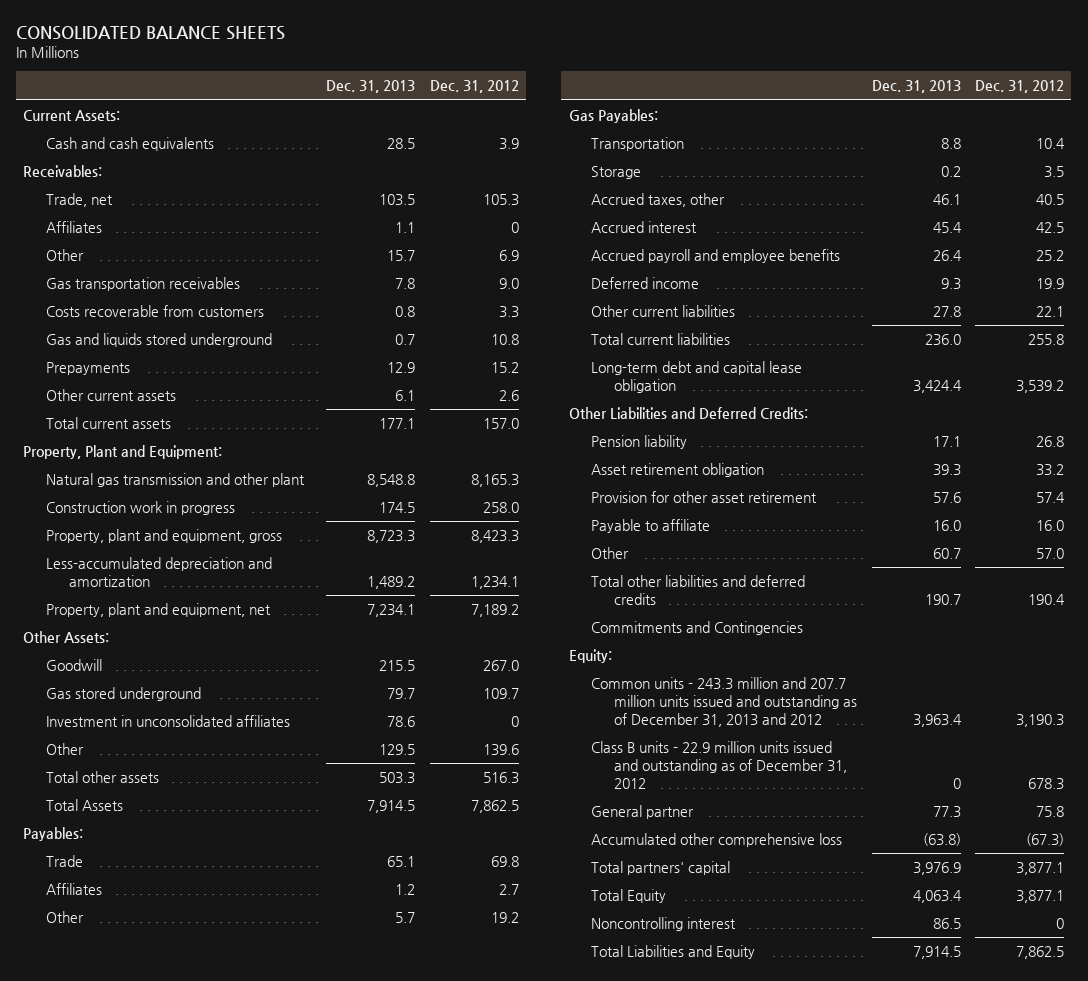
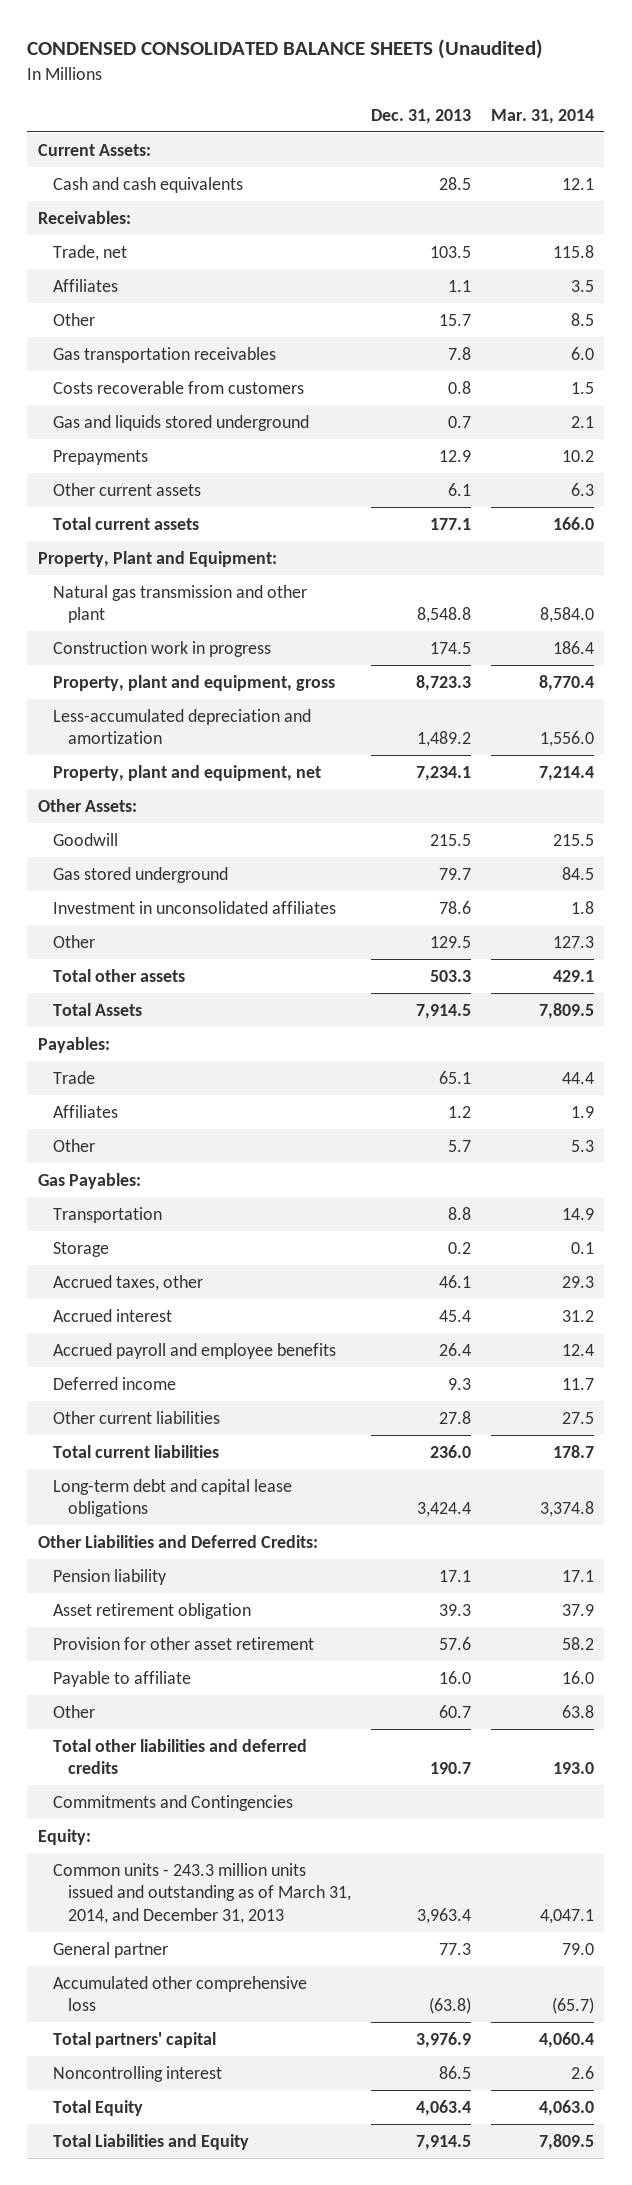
[16,26,286,41] CONSOLIDATED BALANCE SHEETS -> [27,39,544,60] CONDENSED CONSOLIDATED BALANCE SHEETS (Unaudited)
[429,80,519,94] Dec. 31, 2012 -> none
none -> [491,108,595,124] Mar. 31, 2014
[591,361,803,393] Long-term debt and capital lease obligation -> [52,1478,292,1518] Long-term debt and capital lease obligations
[591,741,847,789] Class B units - 22.9 million units issued and outstanding as of December 31, 2012 -> none
[591,677,857,727] Common units - 243.3 million and 207.7 million units issued and outstanding as of December 31, 2013 and 2012 -> [52,1862,351,1924] Common units - 243.3 million units issued and outstanding as of March 31, 2014, and December 31, 2013
[591,889,667,904] Total Equity -> [52,2099,143,2116] Total Equity

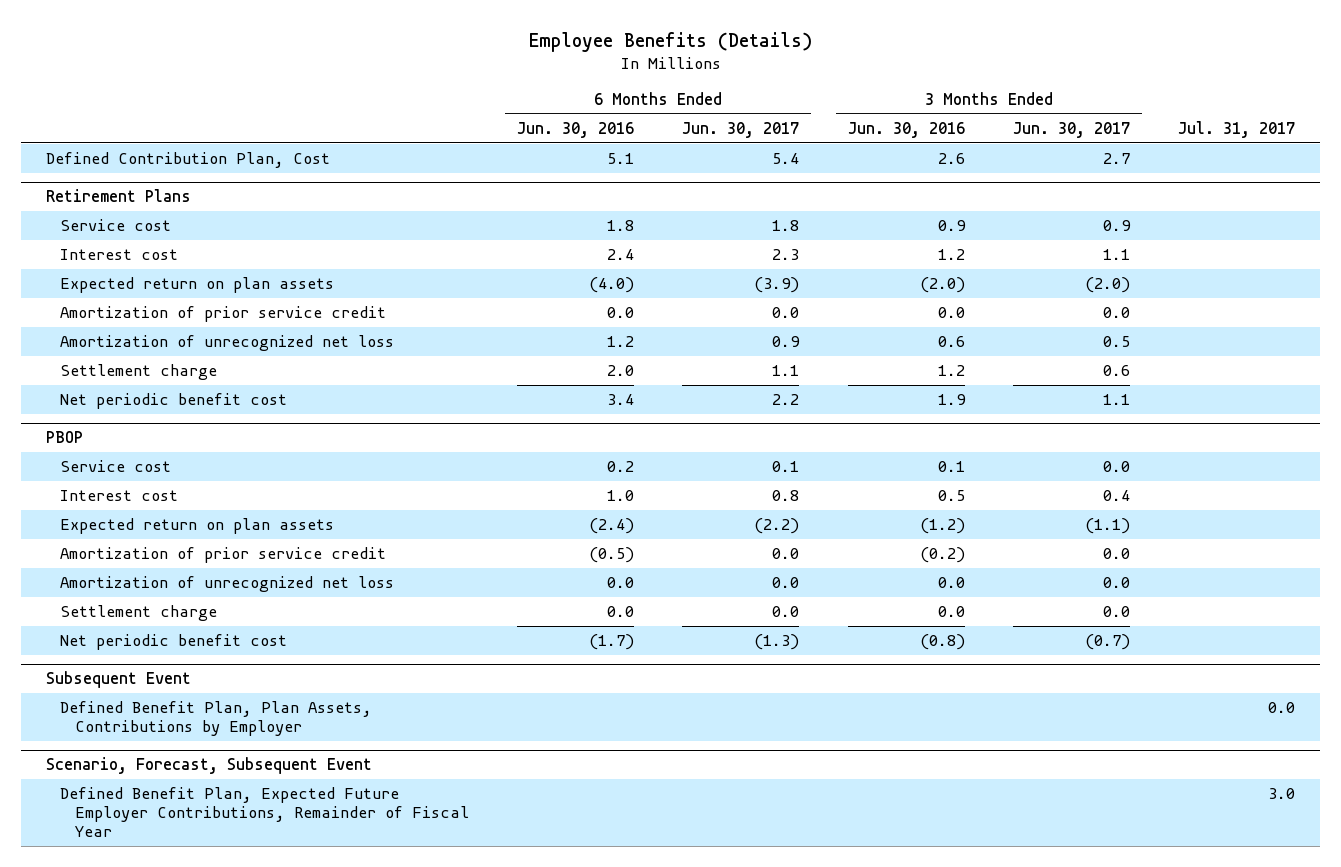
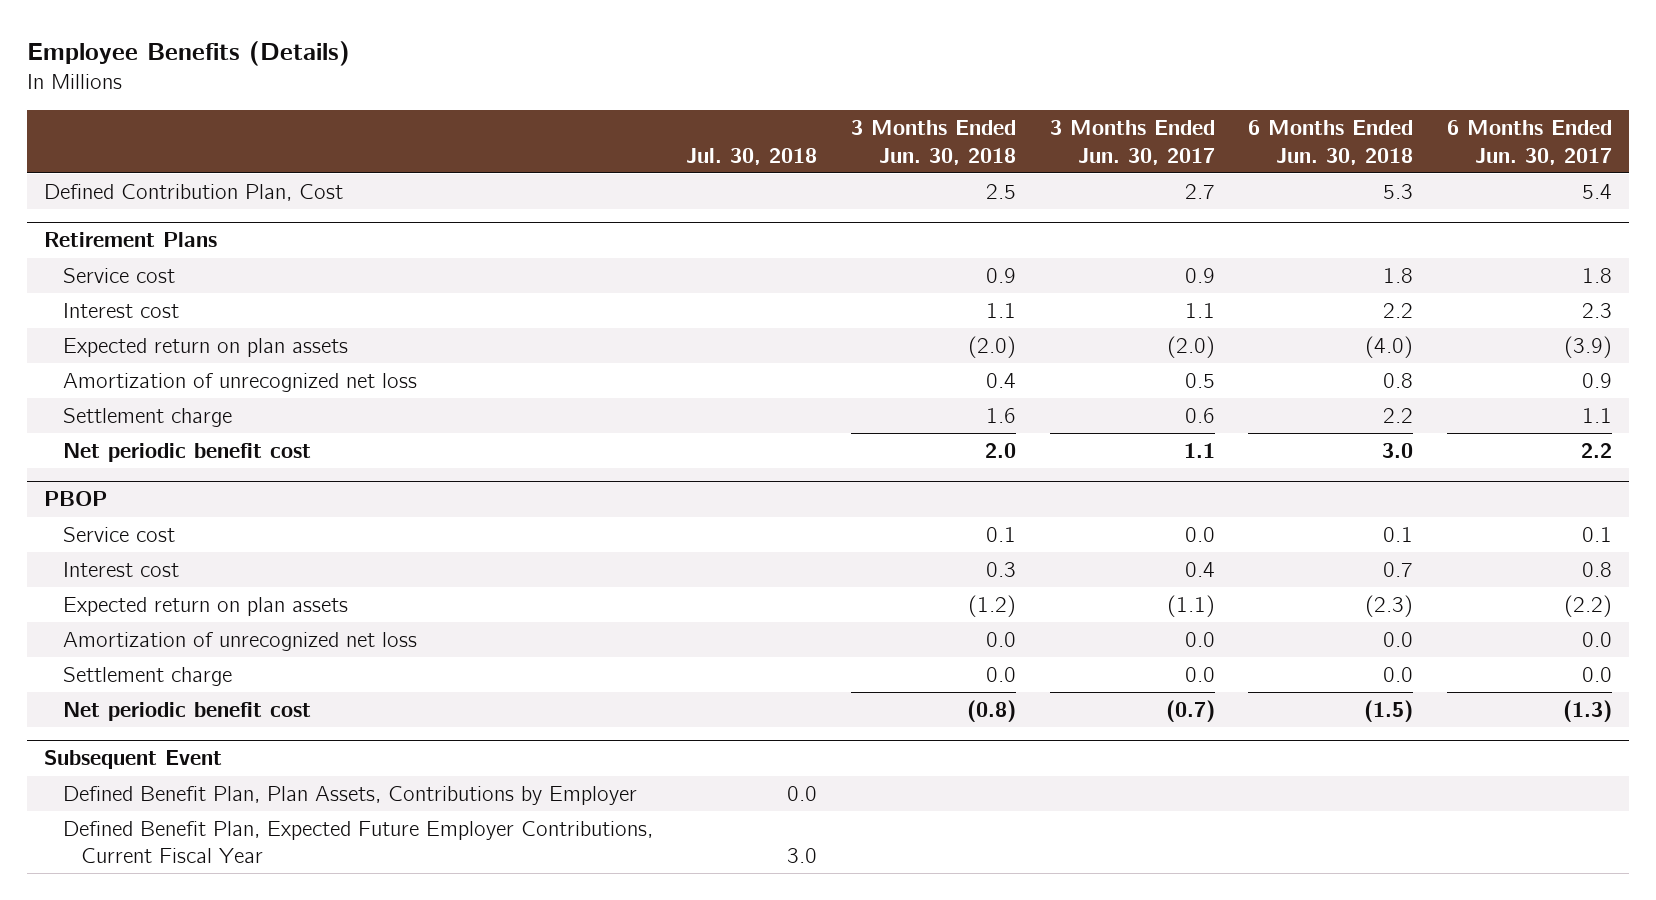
[516,121,634,138] Jun. 30, 2016 -> none
[847,121,965,138] Jun. 30, 2016 -> none
[1178,120,1296,138] Jul. 31, 2017 -> none
none -> [686,147,818,165] Jul. 30, 2018
none -> [851,120,1017,165] 3 Months Ended Jun. 30, 2018
none -> [1248,120,1414,165] 6 Months Ended Jun. 30, 2018
[60,305,387,322] Amortization of prior service credit -> none
[60,546,387,563] Amortization of prior service credit -> none
[45,757,372,775] Scenario, Forecast, Subsequent Event -> none
[60,786,469,838] Defined Benefit Plan, Expected Future Employer Contributions, Remainder of Fiscal Year -> [62,820,653,864] Defined Benefit Plan, Expected Future Employer Contributions, Current Fiscal Year

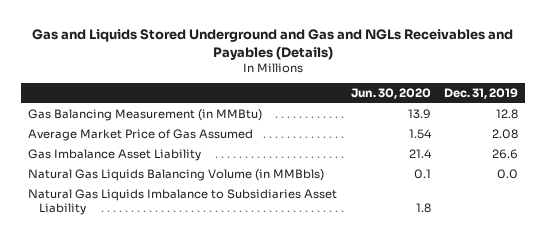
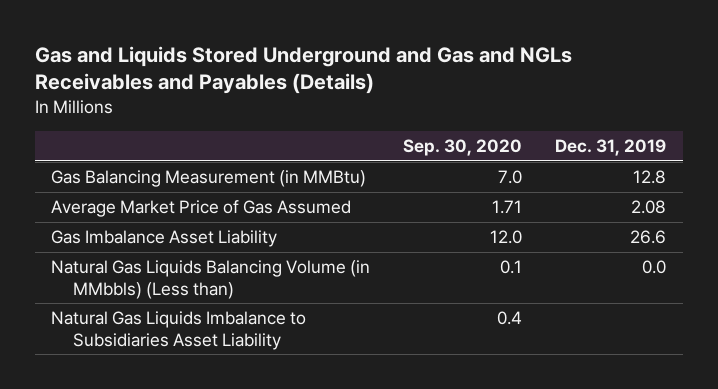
[350,88,431,100] Jun. 30, 2020 -> none
none -> [403,139,523,157] Sep. 30, 2020
[28,168,325,181] Natural Gas Liquids Balancing Volume (in MMBbls) -> [51,260,371,299] Natural Gas Liquids Balancing Volume (in MMbbls) (Less than)

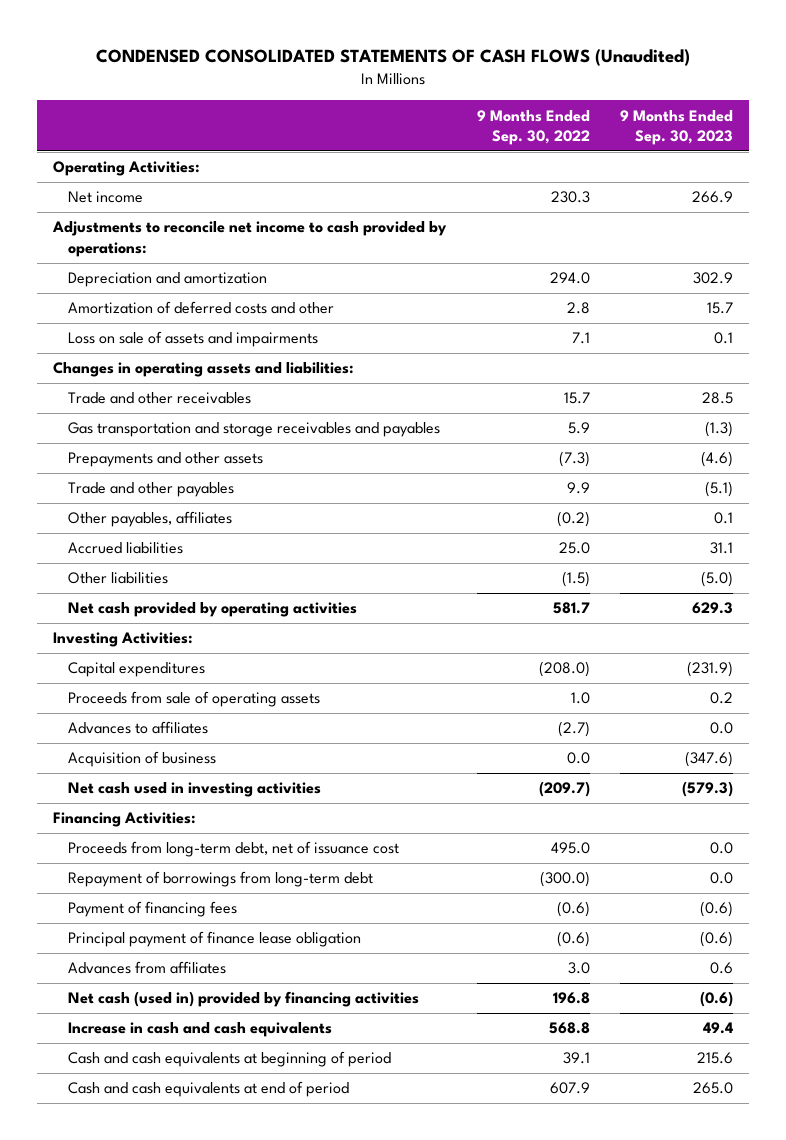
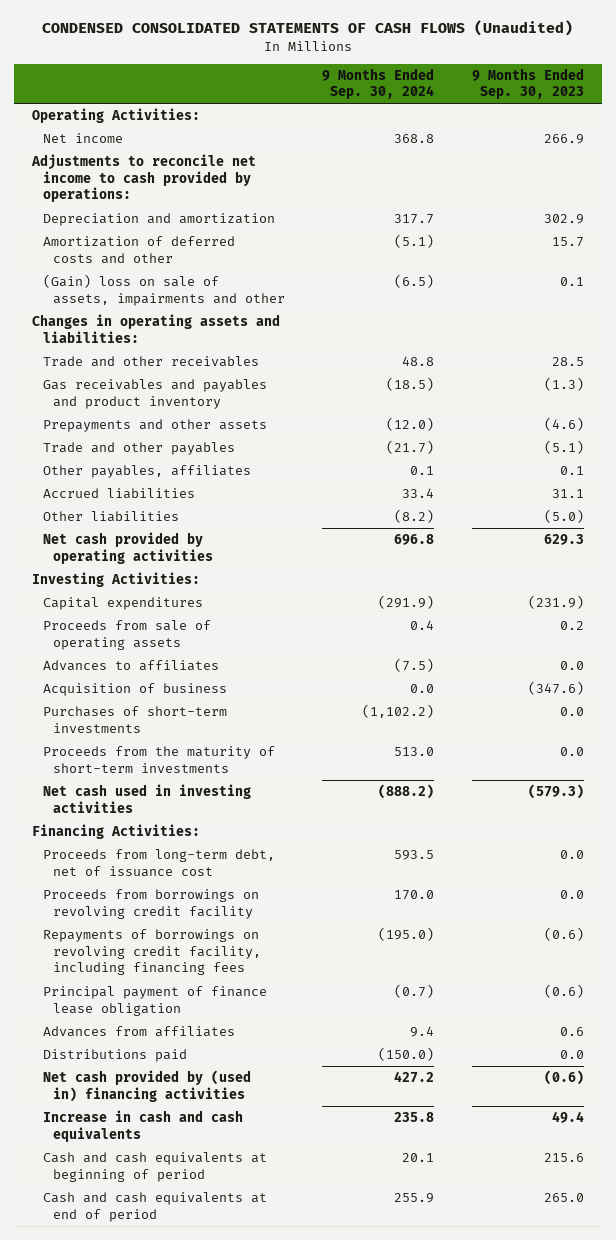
[476,109,590,146] 9 Months Ended Sep. 30, 2022 -> none
none -> [322,67,435,100] 9 Months Ended Sep. 30, 2024
[67,331,318,348] Loss on sale of assets and impairments -> [42,274,286,306] (Gain) loss on sale of assets, impairments and other
[67,422,440,438] Gas transportation and storage receivables and payables -> [42,379,267,409] Gas receivables and payables and product inventory
none -> [42,706,227,733] Purchases of short-term investments
none -> [42,746,275,773] Proceeds from the maturity of short-term investments
[67,871,373,888] Repayment of borrowings from long-term debt -> none
[67,901,237,918] Payment of financing fees -> none
none -> [42,889,259,919] Proceeds from borrowings on revolving credit facility
none -> [42,929,262,976] Repayments of borrowings on revolving credit facility, including financing fees
none -> [42,1049,187,1063] Distributions paid
[67,991,419,1008] Net cash (used in) provided by financing activities -> [42,1070,251,1102] Net cash provided by (used in) financing activities

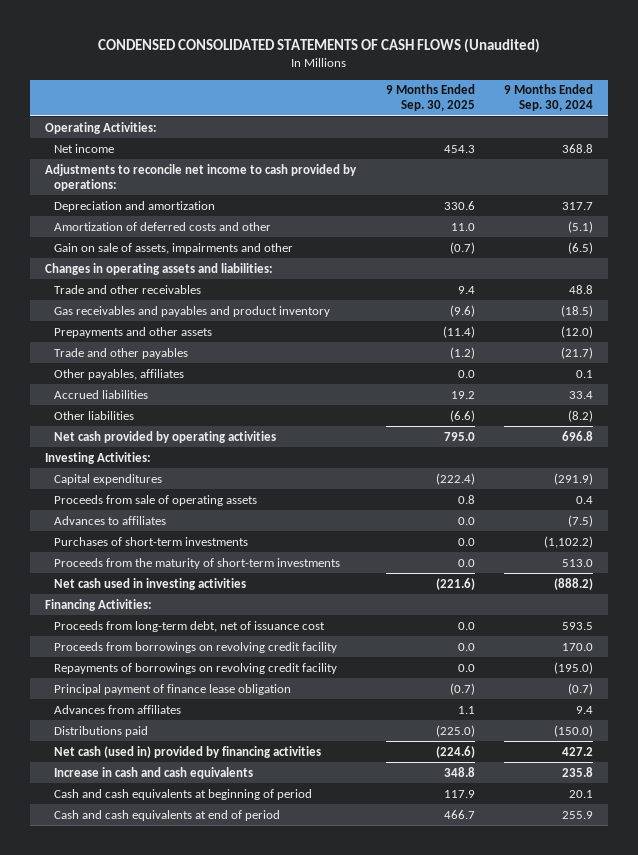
[471,67,584,100] 9 Months Ended Sep. 30, 2023 -> none
none -> [385,84,475,112] 9 Months Ended Sep. 30, 2025
[42,274,286,306] (Gain) loss on sale of assets, impairments and other -> [54,242,294,254] Gain on sale of assets, impairments and other
[42,683,227,697] Acquisition of business -> none
[42,929,262,976] Repayments of borrowings on revolving credit facility, including financing fees -> [54,662,338,674] Repayments of borrowings on revolving credit facility
[42,1070,251,1102] Net cash provided by (used in) financing activities -> [54,745,322,758] Net cash (used in) provided by financing activities

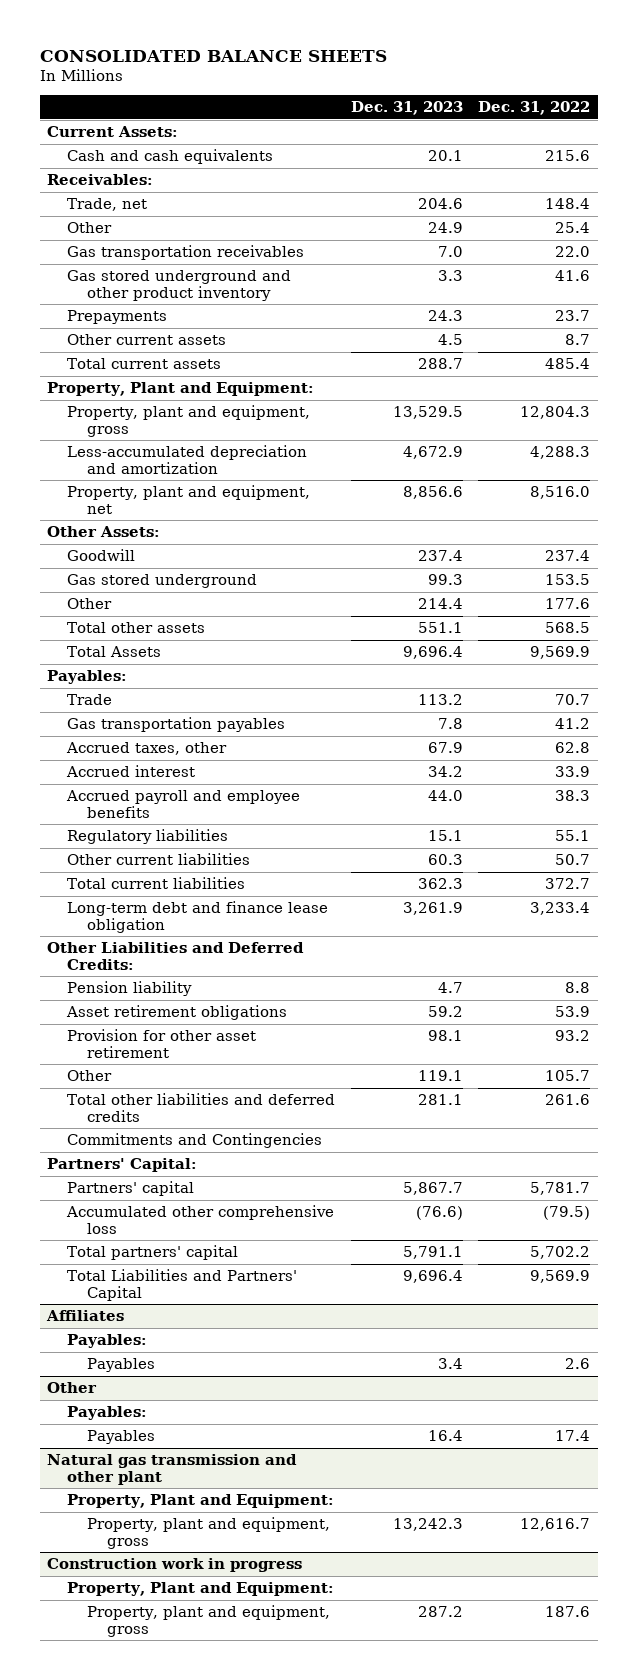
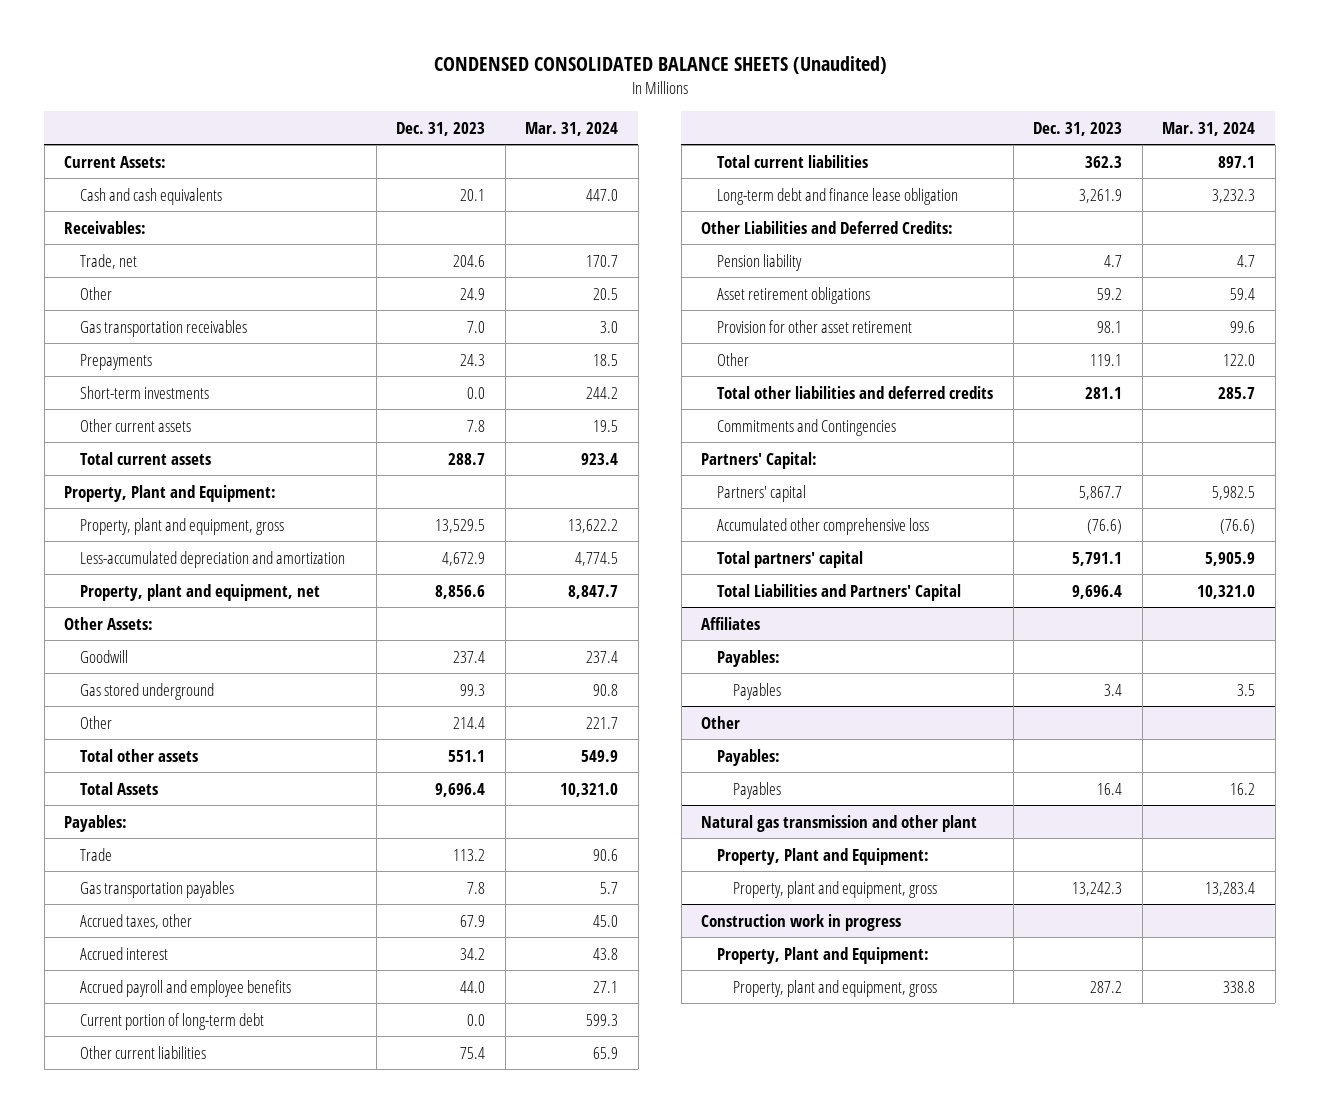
[39,49,387,62] CONSOLIDATED BALANCE SHEETS -> [433,56,887,75] CONDENSED CONSOLIDATED BALANCE SHEETS (Unaudited)
[478,101,591,116] Dec. 31, 2022 -> none
none -> [525,122,619,137] Mar. 31, 2024
[67,269,292,301] Gas stored underground and other product inventory -> none
none -> [80,385,210,399] Short-term investments
[437,333,463,345] 4.5 -> [467,419,486,432] 7.8
[67,828,229,844] Regulatory liabilities -> none
none -> [80,1012,265,1030] Current portion of long-term debt
[427,853,463,865] 60.3 -> [460,1046,486,1059] 75.4

